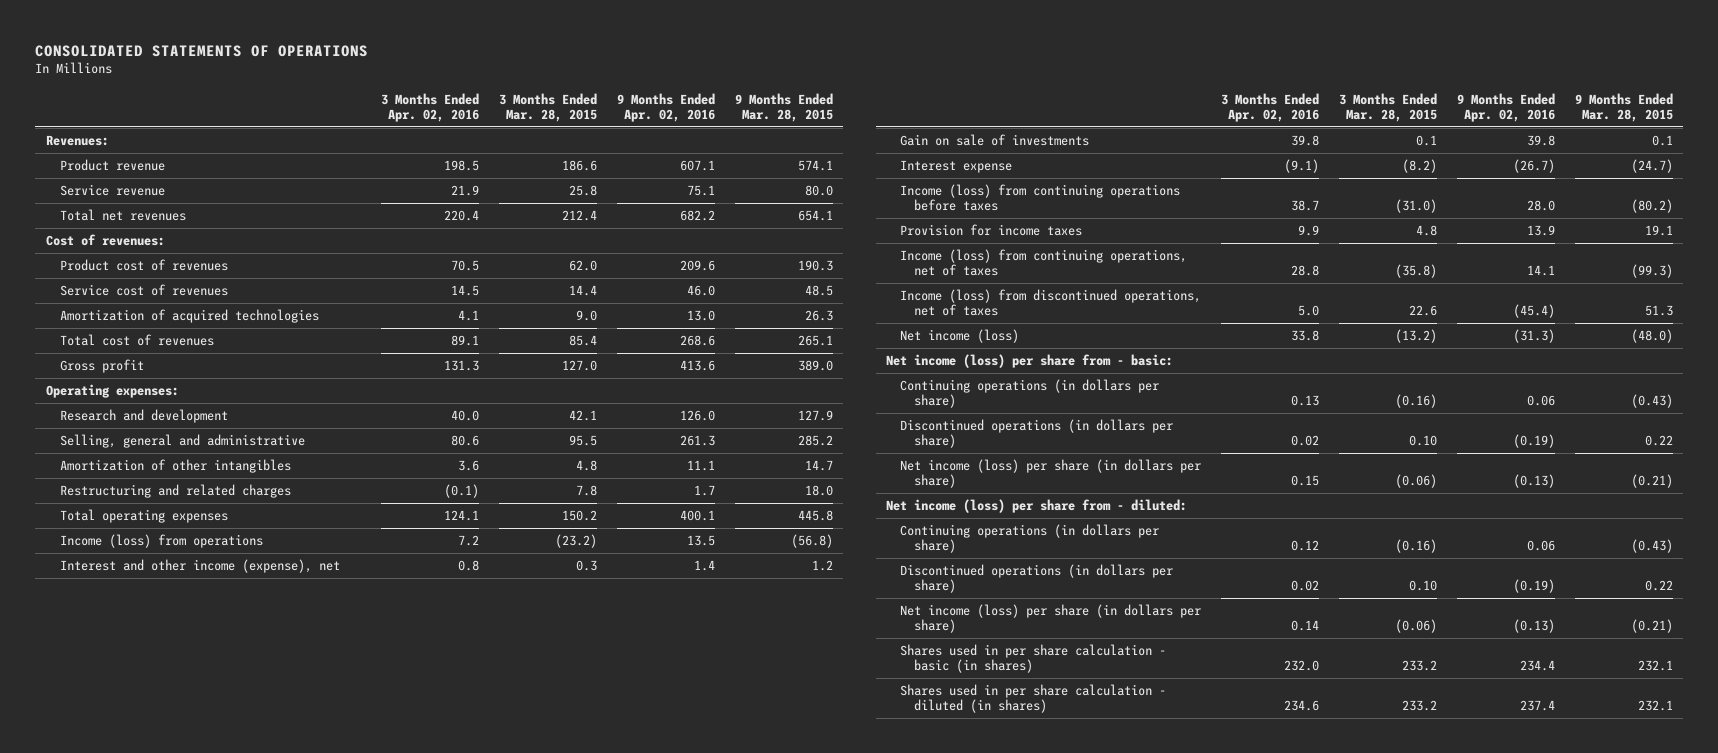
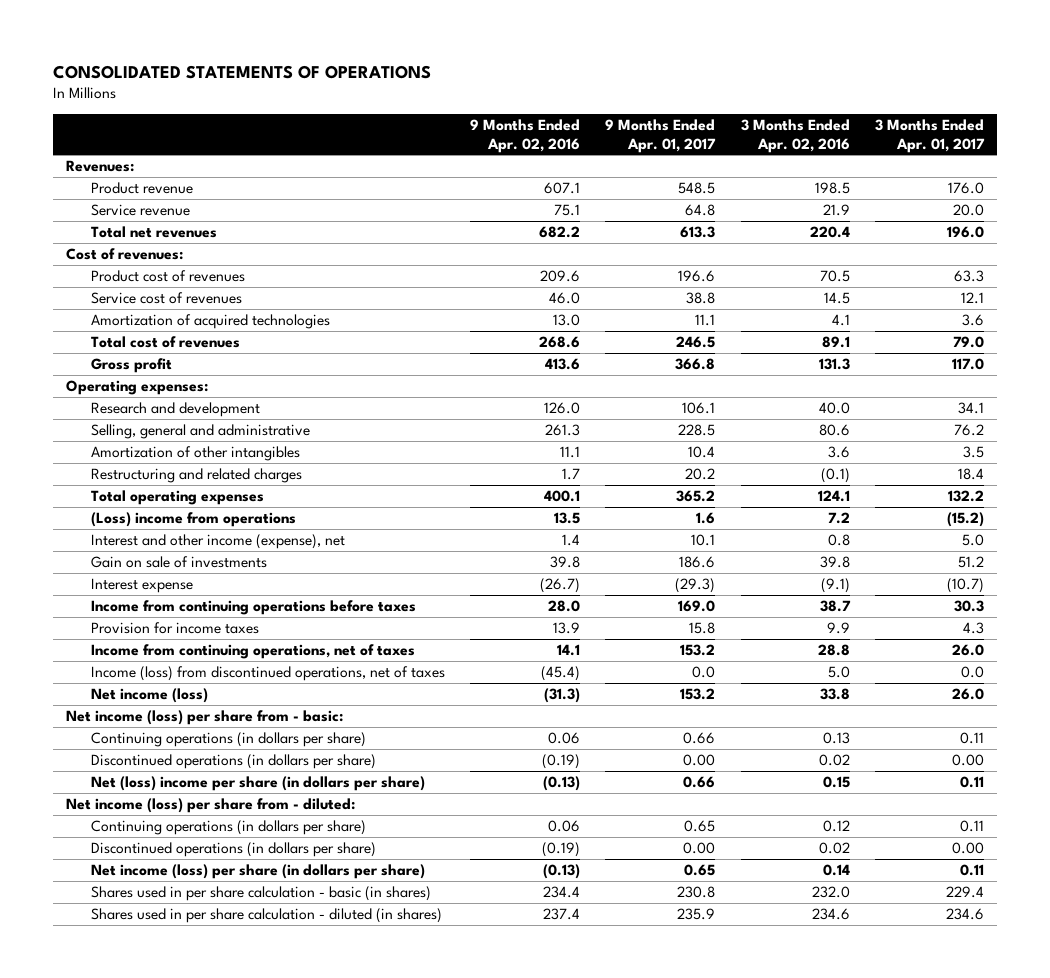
[498,92,597,122] 3 Months Ended Mar. 28, 2015 -> none
[734,92,833,122] 9 Months Ended Mar. 28, 2015 -> none
none -> [605,119,717,153] 9 Months Ended Apr. 01, 2017
none -> [875,119,986,153] 3 Months Ended Apr. 01, 2017
[59,534,263,549] Income (loss) from operations -> [90,512,296,528] (Loss) income from operations
[899,184,1180,212] Income (loss) from continuing operations before taxes -> [90,600,416,616] Income from continuing operations before taxes
[899,249,1187,277] Income (loss) from continuing operations, net of taxes -> [90,644,415,660] Income from continuing operations, net of taxes
[899,459,1201,489] Net income (loss) per share (in dollars per share) -> [90,776,425,792] Net (loss) income per share (in dollars per share)

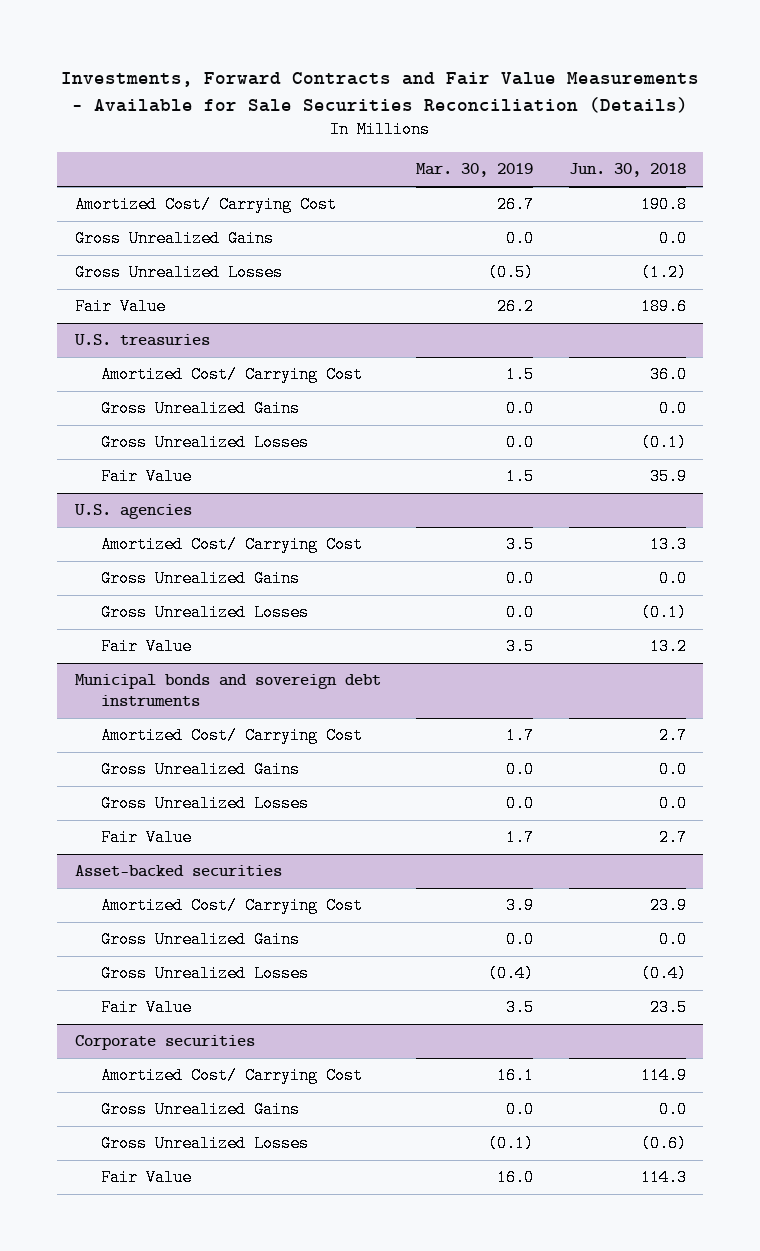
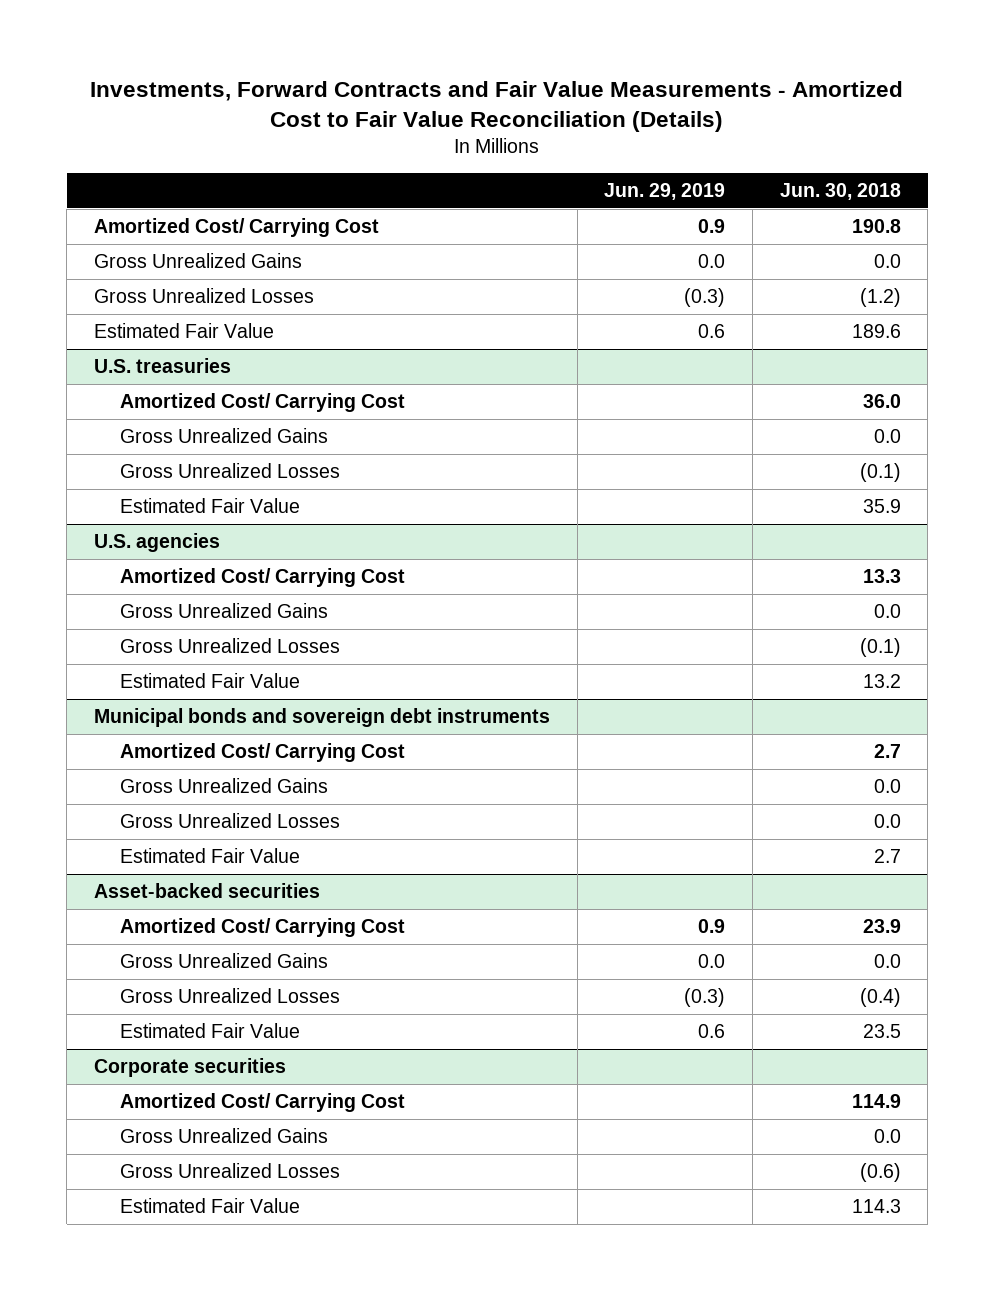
[61,71,700,113] Investments, Forward Contracts and Fair Value Measurements - Available for Sale Securities Reconciliation (Details) -> [90,80,904,133] Investments, Forward Contracts and Fair Value Measurements - Amortized Cost to Fair Value Reconciliation (Details)
[416,163,534,178] Mar. 30, 2019 -> none
none -> [604,182,726,200] Jun. 29, 2019
[74,298,166,316] Fair Value -> [93,323,274,339] Estimated Fair Value
[101,468,193,486] Fair Value -> [119,498,300,514] Estimated Fair Value
[101,638,193,656] Fair Value -> [119,673,300,689] Estimated Fair Value
[101,829,193,847] Fair Value -> [119,848,300,864] Estimated Fair Value
[101,999,193,1017] Fair Value -> [119,1023,300,1039] Estimated Fair Value
[101,1169,193,1187] Fair Value -> [119,1198,300,1214] Estimated Fair Value

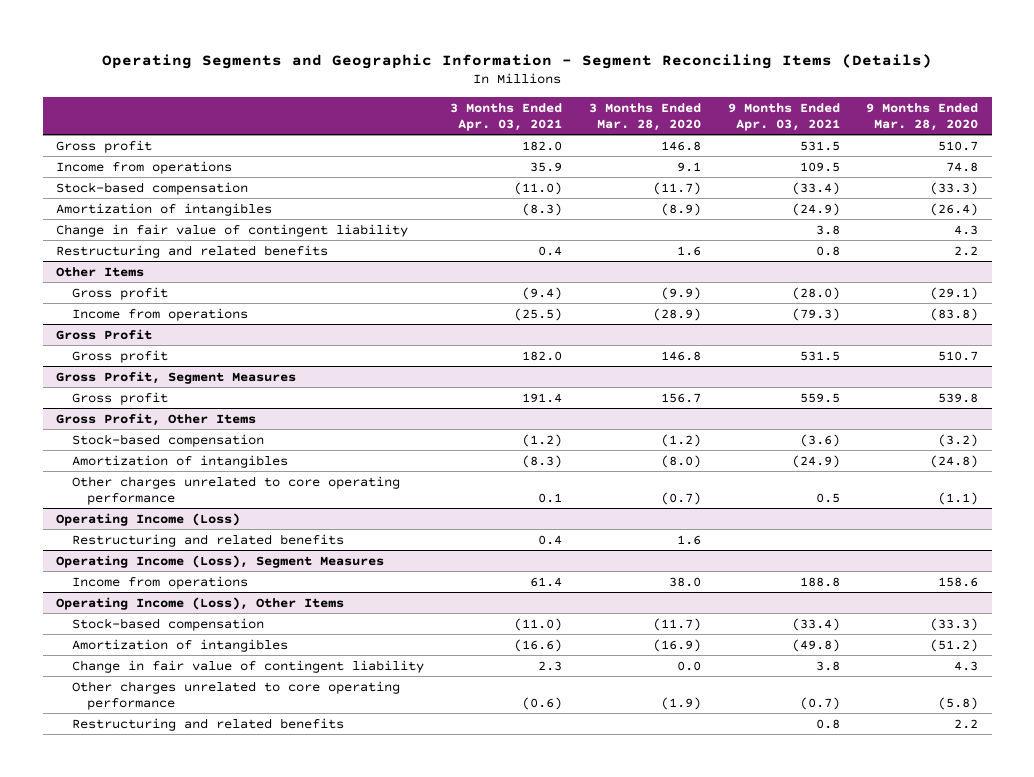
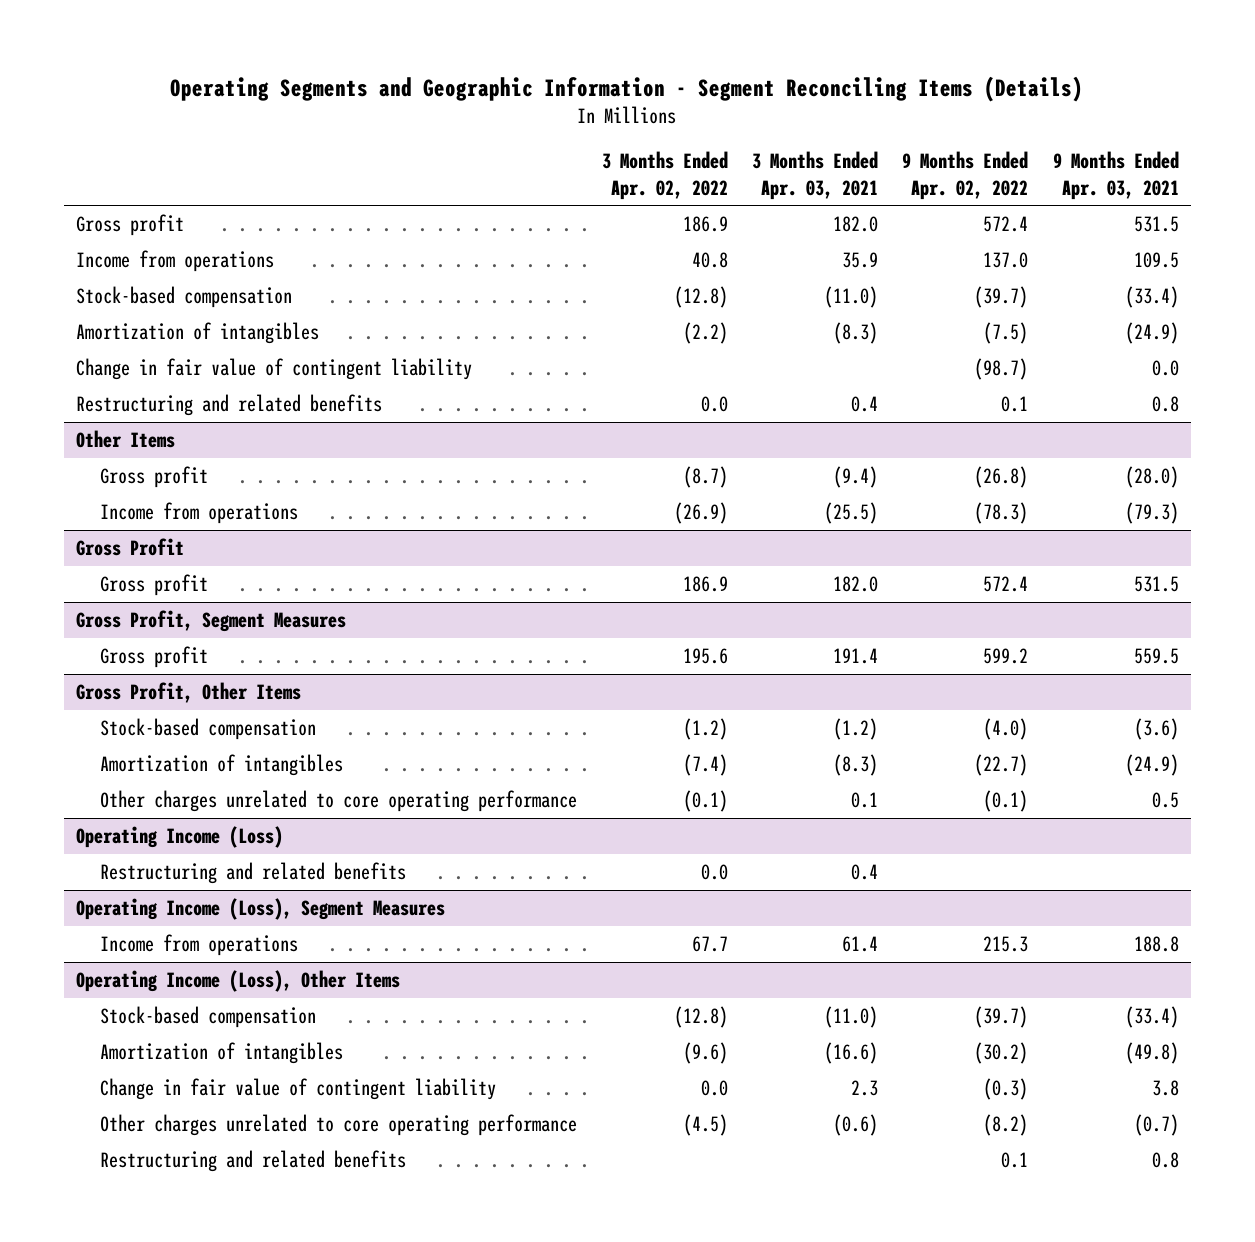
[588,102,701,132] 3 Months Ended Mar. 28, 2020 -> none
[866,102,979,132] 9 Months Ended Mar. 28, 2020 -> none
none -> [601,151,728,200] 3 Months Ended Apr. 02, 2022
none -> [902,151,1029,200] 9 Months Ended Apr. 02, 2022
[815,224,840,235] 3.8 -> [1151,359,1179,376] 0.0

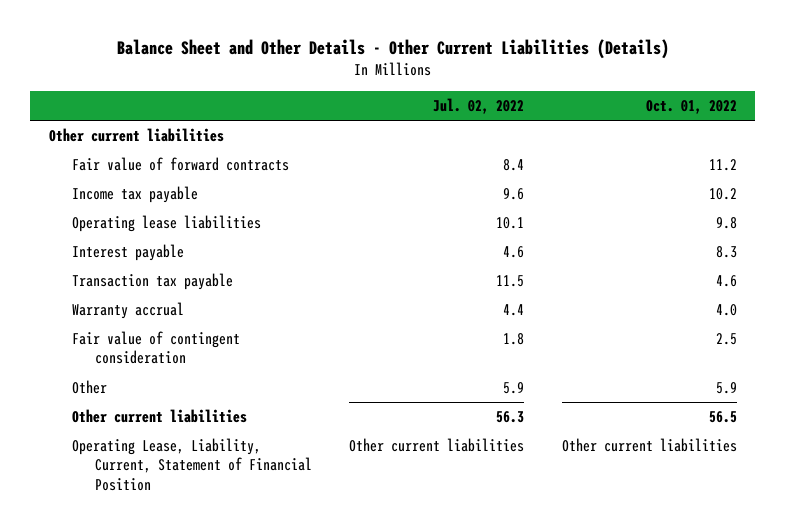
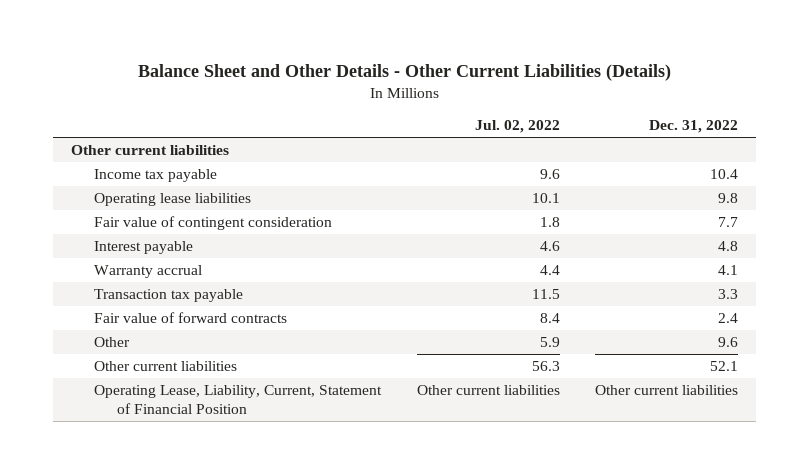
[645,99,737,114] Oct. 01, 2022 -> none
none -> [649,120,739,134] Dec. 31, 2022
[71,331,240,365] Fair value of contingent consideration -> [93,216,332,231] Fair value of contingent consideration
[71,273,233,291] Transaction tax payable -> [93,289,243,303] Transaction tax payable
[71,157,289,172] Fair value of forward contracts -> [93,312,287,324] Fair value of forward contracts

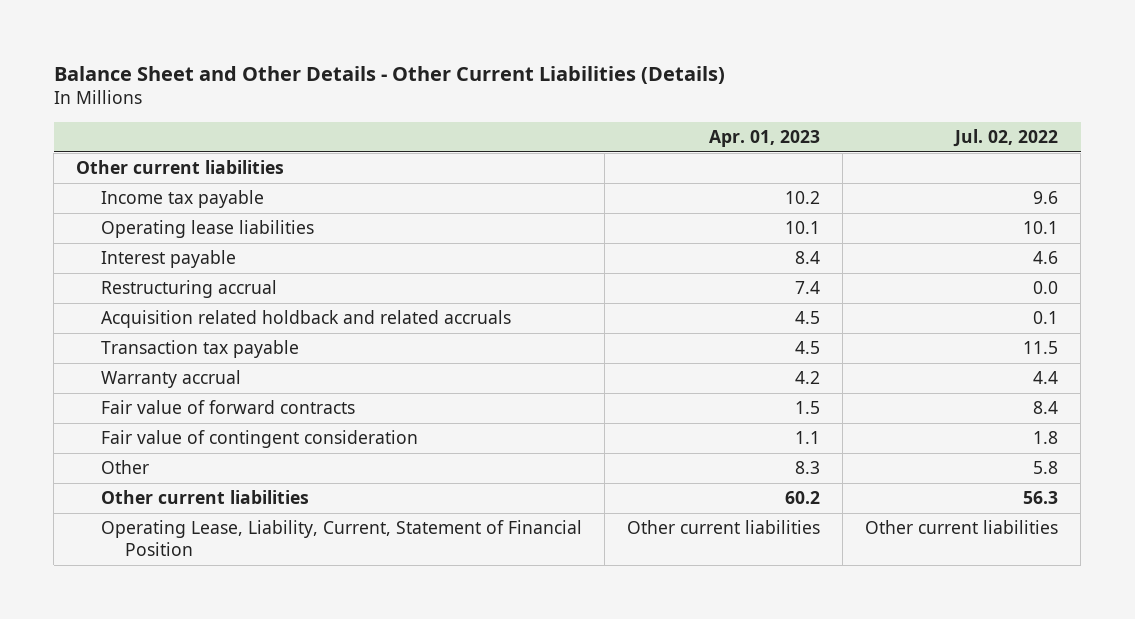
[649,120,739,134] Dec. 31, 2022 -> none
none -> [709,129,821,147] Apr. 01, 2023
none -> [100,280,277,299] Restructuring accrual
none -> [100,310,511,329] Acquisition related holdback and related accruals
[93,265,202,279] Warranty accrual -> [100,370,241,389] Warranty accrual
[93,216,332,231] Fair value of contingent consideration -> [100,430,418,449] Fair value of contingent consideration
[539,337,560,348] 5.9 -> [1033,461,1059,475] 5.8

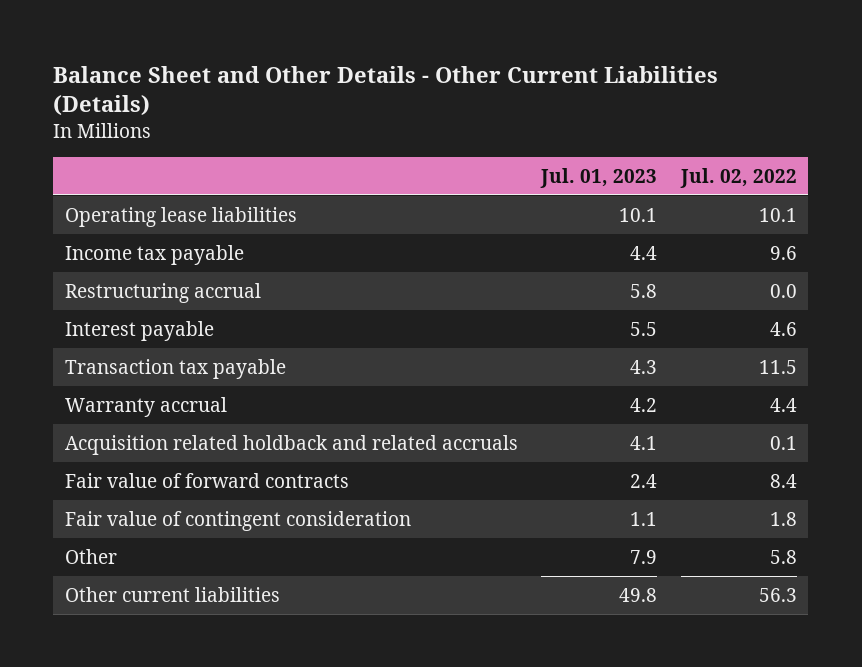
[709,129,821,147] Apr. 01, 2023 -> none
none -> [540,167,658,188] Jul. 01, 2023
[76,160,285,175] Other current liabilities -> none
[100,190,264,209] Income tax payable -> [65,244,245,265] Income tax payable
[100,250,236,269] Interest payable -> [65,320,215,341] Interest payable
[100,310,511,329] Acquisition related holdback and related accruals -> [65,434,519,455] Acquisition related holdback and related accruals
[100,520,582,556] Operating Lease, Liability, Current, Statement of Financial Position -> none

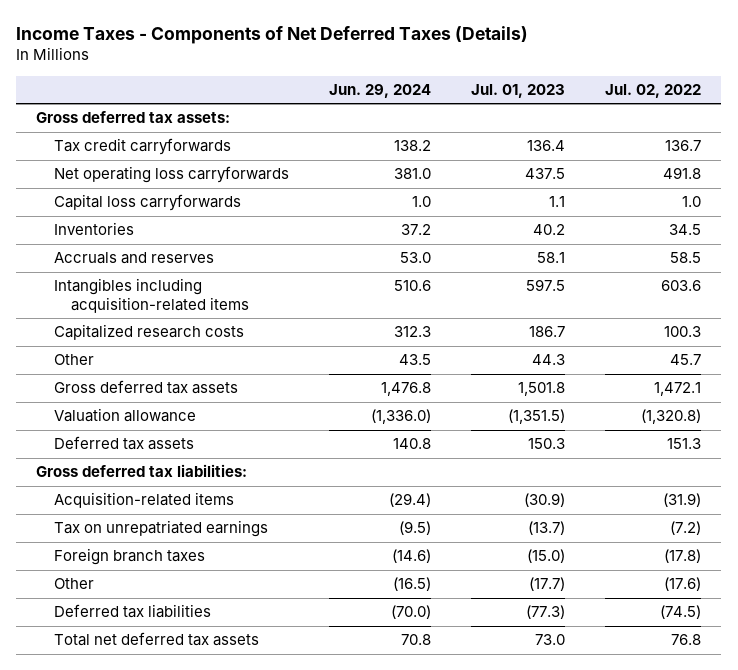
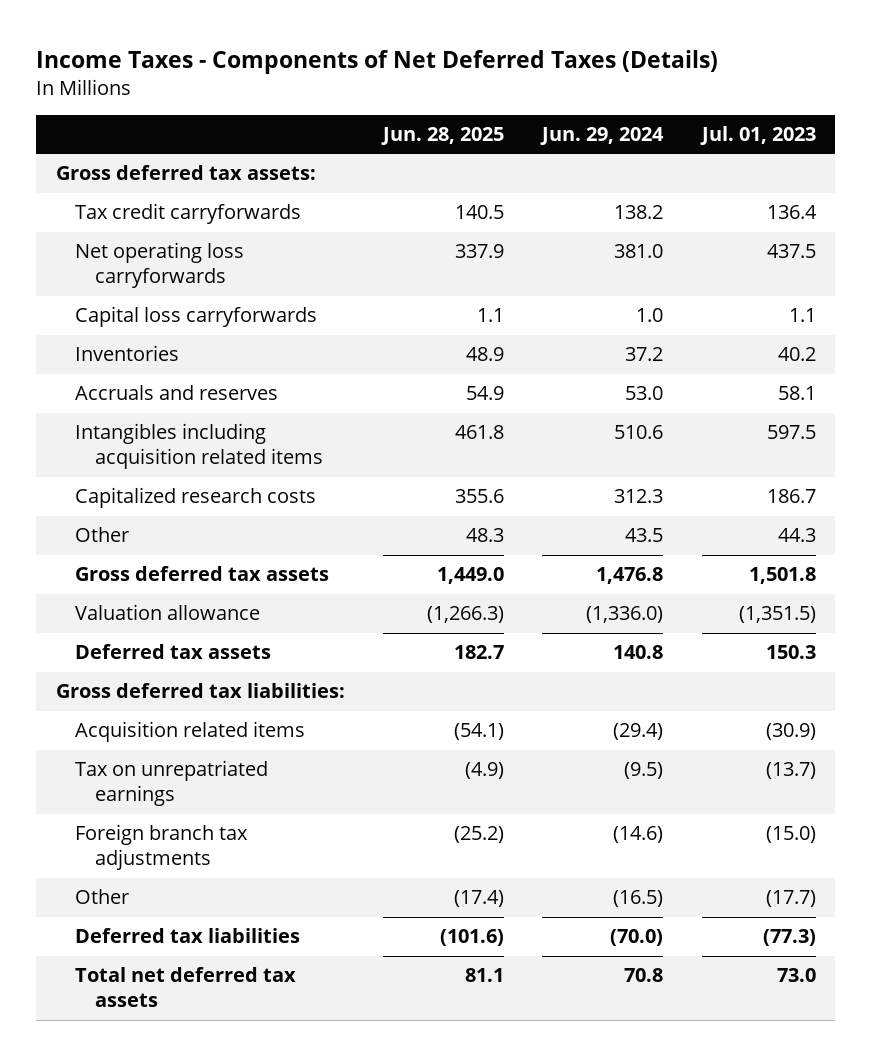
[605,84,702,99] Jul. 02, 2022 -> none
none -> [380,127,504,146] Jun. 28, 2025
[53,278,250,313] Intangibles including acquisition-related items -> [75,423,323,470] Intangibles including acquisition related items
[53,492,234,509] Acquisition-related items -> [75,721,306,743] Acquisition related items
[53,548,205,566] Foreign branch taxes -> [75,824,249,871] Foreign branch tax adjustments

